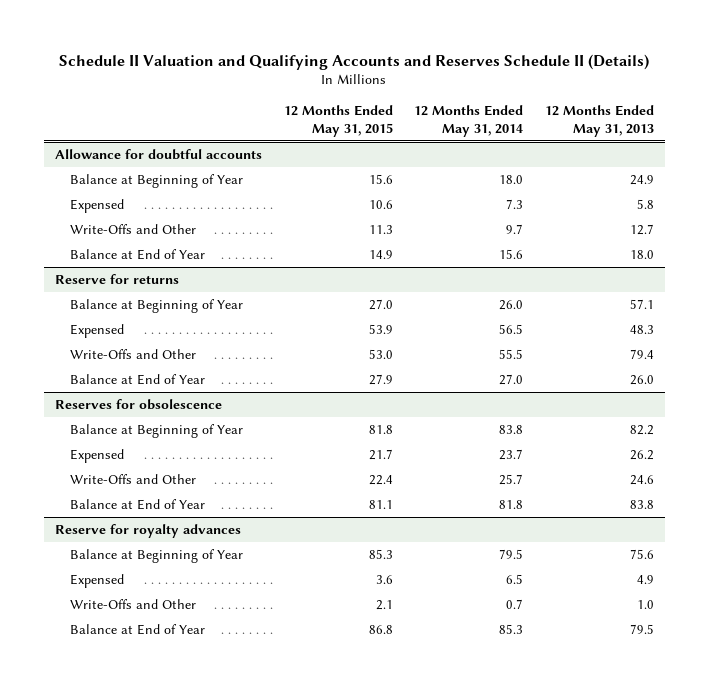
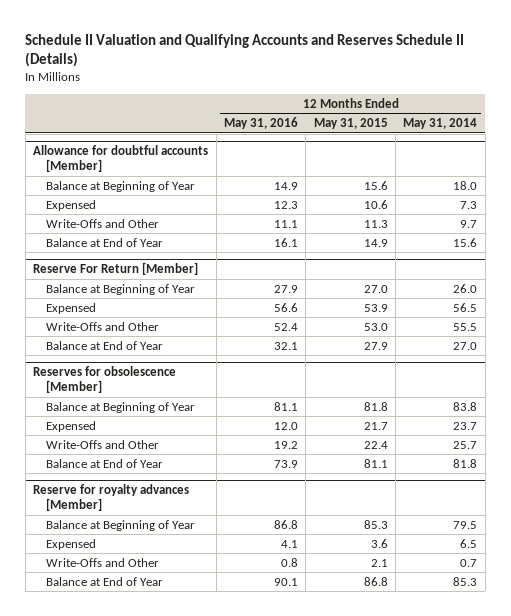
[544,105,654,137] 12 Months Ended May 31, 2013 -> none
none -> [223,117,298,130] May 31, 2016
[54,148,262,160] Allowance for doubtful accounts -> [33,145,209,173] Allowance for doubtful accounts [Member]
[54,273,179,284] Reserve for returns -> [33,262,199,276] Reserve For Return [Member]
[54,398,222,410] Reserves for obsolescence -> [33,366,177,394] Reserves for obsolescence [Member]
[54,523,241,538] Reserve for royalty advances -> [33,484,190,512] Reserve for royalty advances [Member]

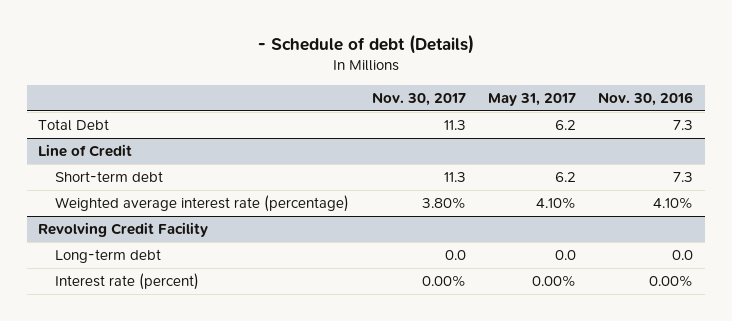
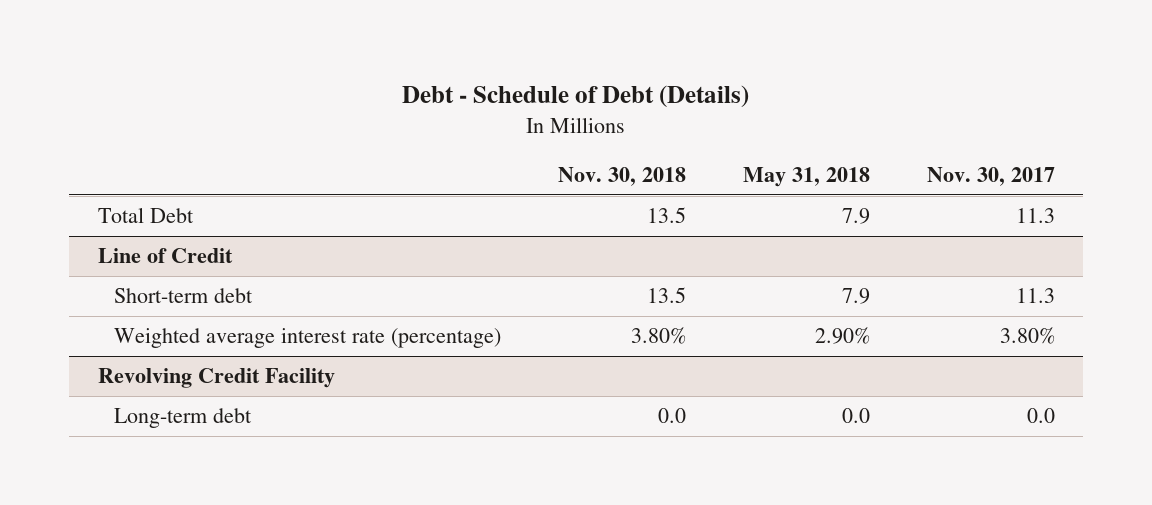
[257,33,474,54] - Schedule of debt (Details) -> [402,85,750,109] Debt - Schedule of Debt (Details)
[487,92,576,106] May 31, 2017 -> none
[598,91,694,106] Nov. 30, 2016 -> none
none -> [557,167,686,187] Nov. 30, 2018
none -> [742,167,870,188] May 31, 2018
[55,273,200,291] Interest rate (percent) -> none

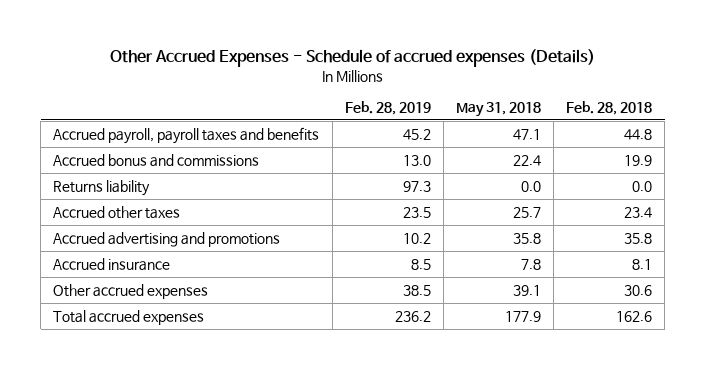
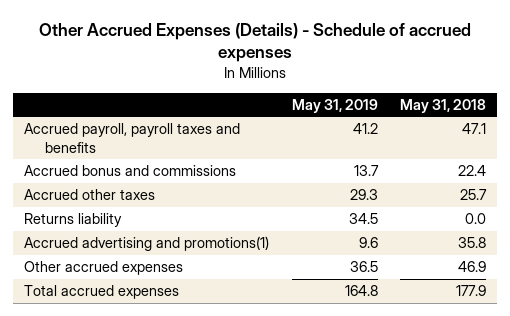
[109,49,595,68] Other Accrued Expenses - Schedule of accrued expenses (Details) -> [39,22,472,63] Other Accrued Expenses (Details) - Schedule of accrued expenses
[344,100,431,115] Feb. 28, 2019 -> none
[565,100,652,115] Feb. 28, 2018 -> none
none -> [291,98,378,113] May 31, 2019
[53,257,171,271] Accrued insurance -> none
[53,179,151,196] Returns liability -> [24,213,123,228] Returns liability
[53,231,281,247] Accrued advertising and promotions -> [24,236,270,252] Accrued advertising and promotions(1)
[512,284,541,296] 39.1 -> [458,261,487,273] 46.9

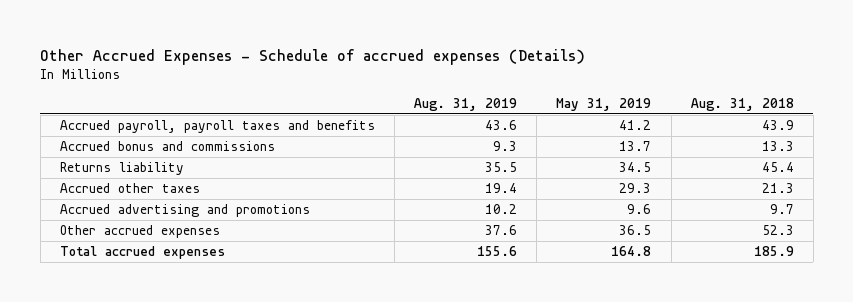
[39,22,472,63] Other Accrued Expenses (Details) - Schedule of accrued expenses -> [40,48,586,65] Other Accrued Expenses - Schedule of accrued expenses (Details)
[400,98,487,113] May 31, 2018 -> none
none -> [414,97,518,111] Aug. 31, 2019
none -> [690,97,794,111] Aug. 31, 2018
[24,189,156,201] Accrued other taxes -> [59,183,200,194] Accrued other taxes
[24,236,270,252] Accrued advertising and promotions(1) -> [59,204,310,218] Accrued advertising and promotions

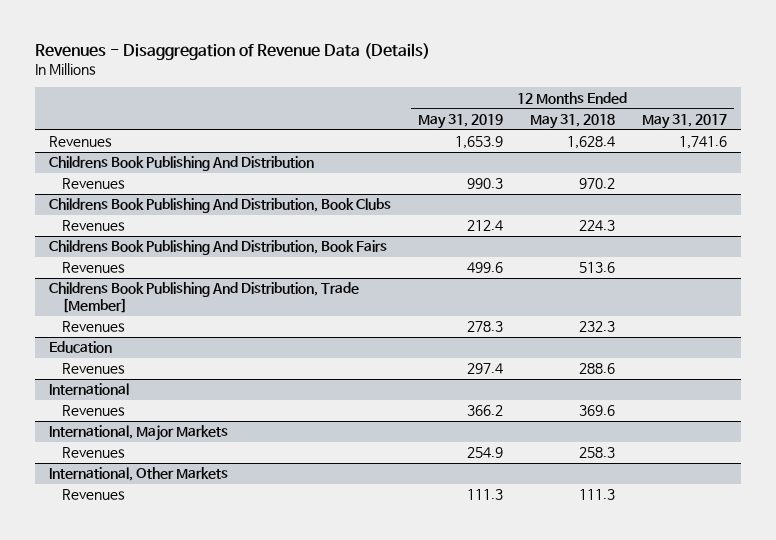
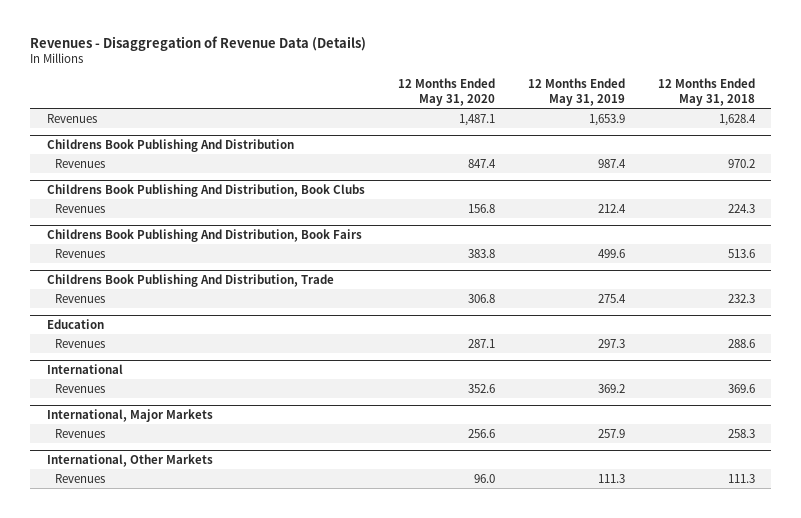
[642,113,728,129] May 31, 2017 -> none
none -> [397,78,495,106] 12 Months Ended May 31, 2020
[466,178,503,190] 990.3 -> [597,158,626,168] 987.4
[48,282,359,314] Childrens Book Publishing And Distribution, Trade [Member] -> [46,273,334,287] Childrens Book Publishing And Distribution, Trade
[466,321,503,333] 278.3 -> [597,293,626,303] 275.4
[466,363,503,375] 297.4 -> [597,338,625,348] 297.3
[466,405,503,417] 366.2 -> [597,383,625,393] 369.2
[466,447,503,459] 254.9 -> [597,428,625,438] 257.9

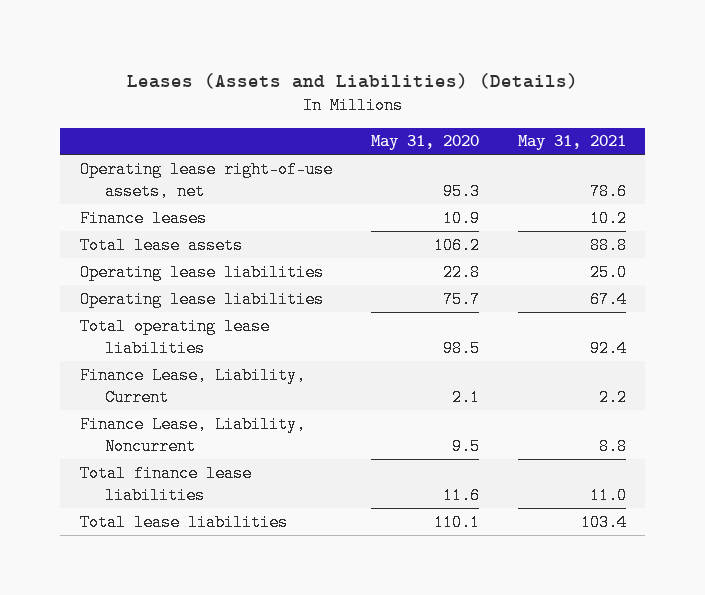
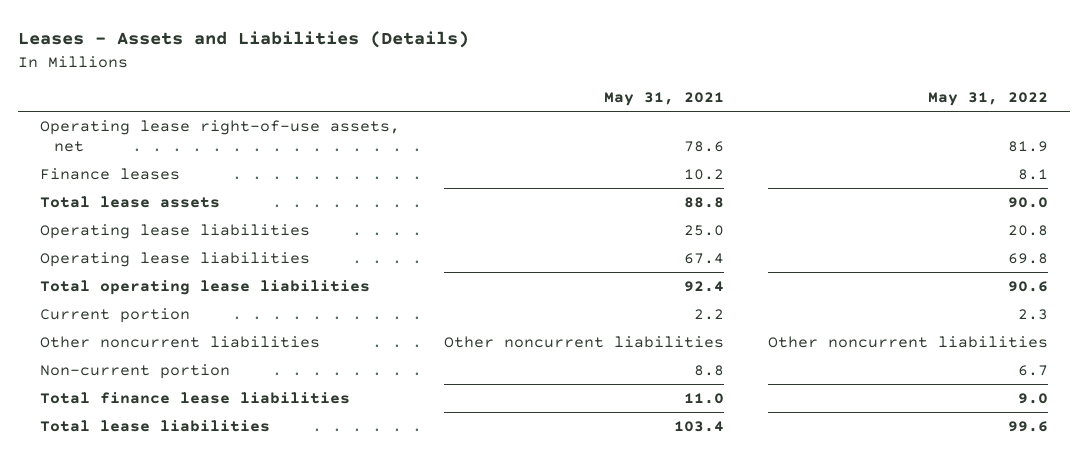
[126,72,578,89] Leases (Assets and Liabilities) (Details) -> [18,31,470,49] Leases - Assets and Liabilities (Details)
[370,135,479,151] May 31, 2020 -> none
none -> [928,92,1049,107] May 31, 2022
[79,366,306,406] Finance Lease, Liability, Current -> [40,307,191,323] Current portion
none -> [40,335,321,348] Other noncurrent liabilities
[79,415,306,455] Finance Lease, Liability, Noncurrent -> [40,363,231,379] Non-current portion

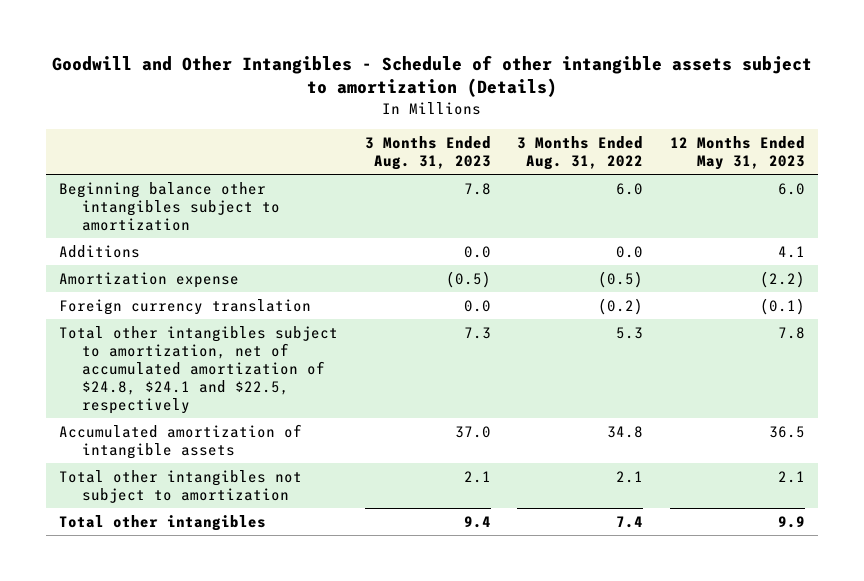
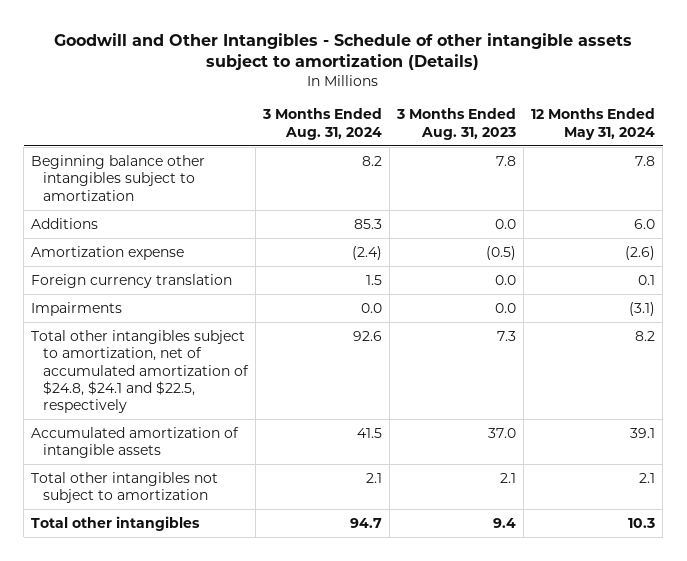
[517,135,644,170] 3 Months Ended Aug. 31, 2022 -> none
[669,135,805,170] 12 Months Ended May 31, 2023 -> none
none -> [262,108,383,140] 3 Months Ended Aug. 31, 2024
none -> [531,108,656,140] 12 Months Ended May 31, 2024
none -> [31,301,123,316] Impairments

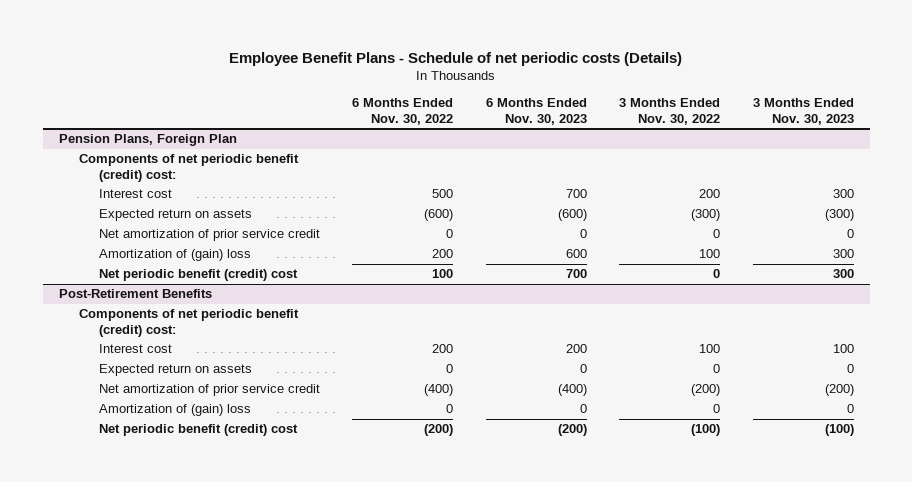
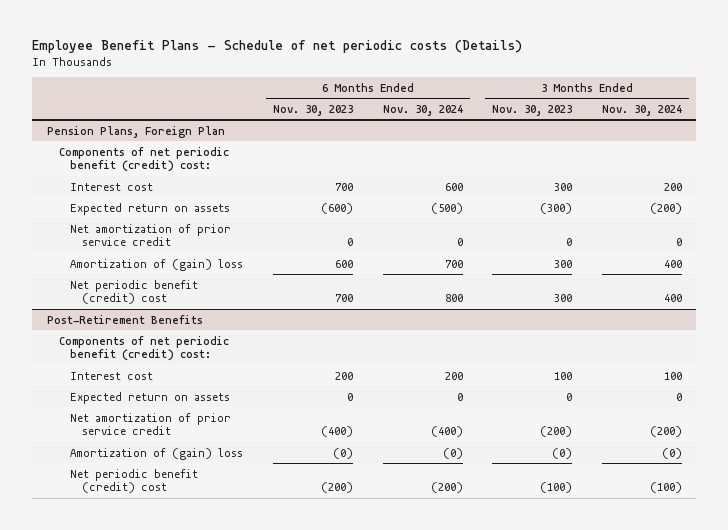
[352,98,454,126] 6 Months Ended Nov. 30, 2022 -> none
[619,98,721,126] 3 Months Ended Nov. 30, 2022 -> none
none -> [382,104,463,116] Nov. 30, 2024
none -> [601,104,682,116] Nov. 30, 2024
[579,404,587,414] 0 -> [332,447,353,459] (0)
[846,404,854,414] 0 -> [552,447,573,459] (0)

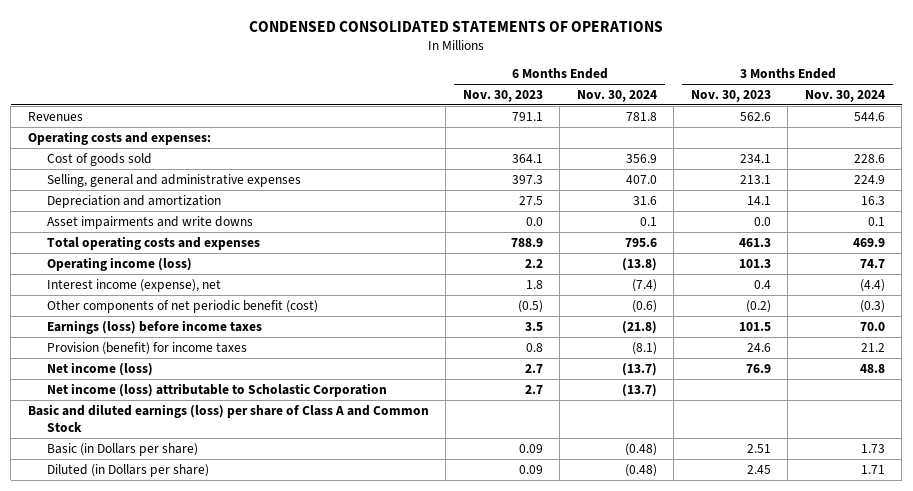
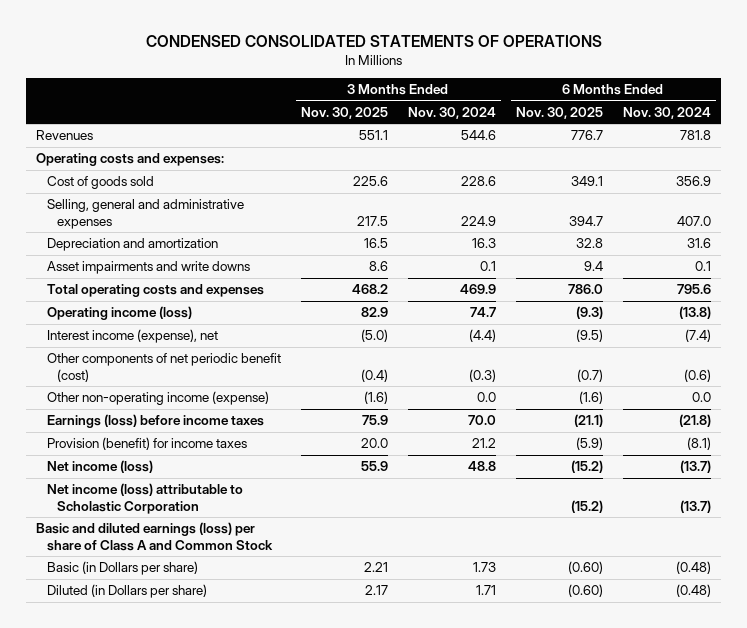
[462,89,543,102] Nov. 30, 2023 -> none
[690,89,771,102] Nov. 30, 2023 -> none
none -> [300,106,388,119] Nov. 30, 2025
none -> [515,106,603,119] Nov. 30, 2025
none -> [46,391,269,406] Other non-operating income (expense)

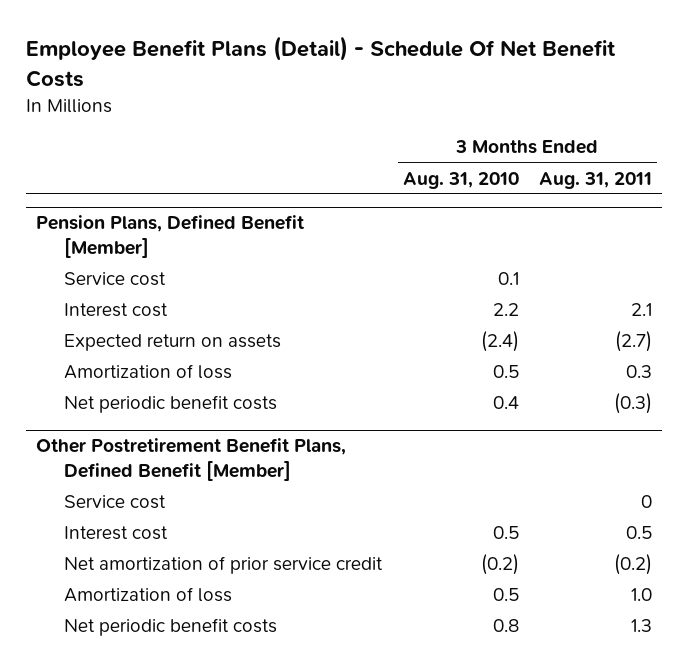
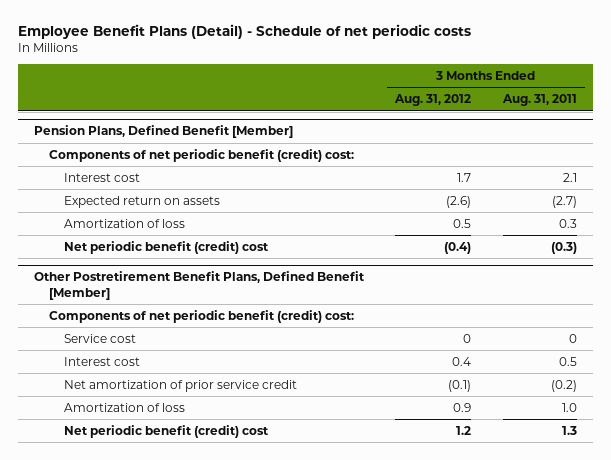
[26,36,617,87] Employee Benefit Plans (Detail) - Schedule Of Net Benefit Costs -> [17,24,471,40] Employee Benefit Plans (Detail) - Schedule of net periodic costs
[402,171,519,189] Aug. 31, 2010 -> none
none -> [394,94,472,107] Aug. 31, 2012
[64,272,167,287] Service cost -> none
none -> [48,148,354,162] Components of net periodic benefit (credit) cost:
[64,395,278,414] Net periodic benefit costs -> [64,240,270,254] Net periodic benefit (credit) cost
none -> [48,309,354,323] Components of net periodic benefit (credit) cost:
[64,618,278,637] Net periodic benefit costs -> [64,424,270,438] Net periodic benefit (credit) cost

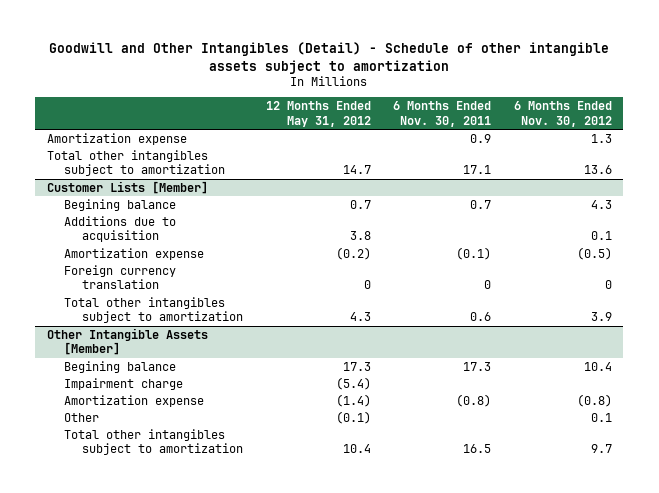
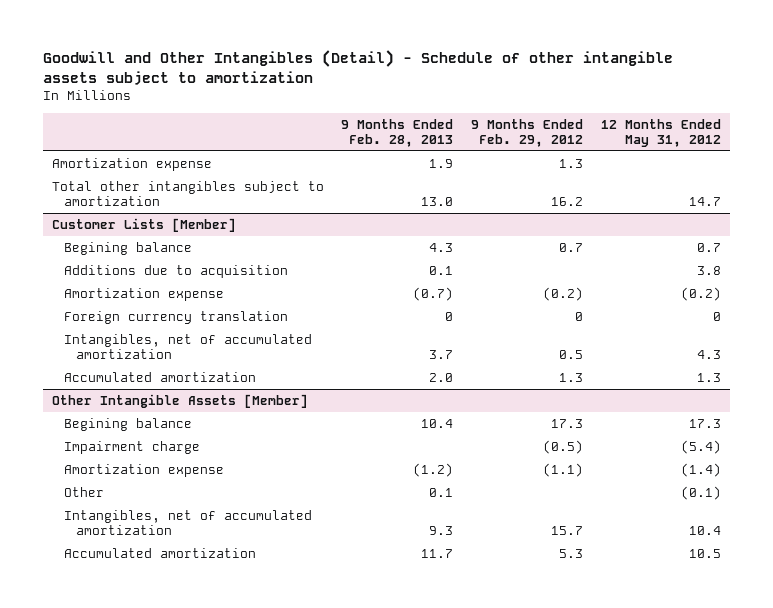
[393,101,492,127] 6 Months Ended Nov. 30, 2011 -> none
[514,101,613,127] 6 Months Ended Nov. 30, 2012 -> none
none -> [341,118,454,147] 9 Months Ended Feb. 28, 2013
none -> [471,118,584,147] 9 Months Ended Feb. 29, 2012
[64,296,243,324] Total other intangibles subject to amortization -> none
none -> [63,333,312,359] Intangibles, net of accumulated amortization
none -> [63,371,256,382] Accumulated amortization
[64,428,243,456] Total other intangibles subject to amortization -> none
none -> [63,509,312,535] Intangibles, net of accumulated amortization
none -> [63,547,256,558] Accumulated amortization

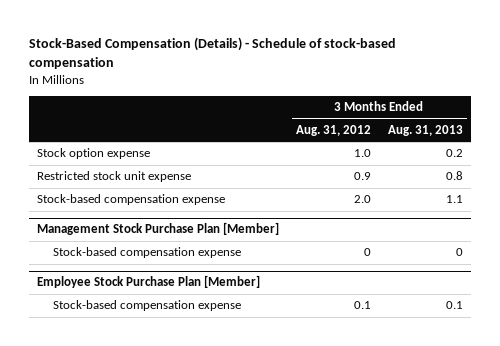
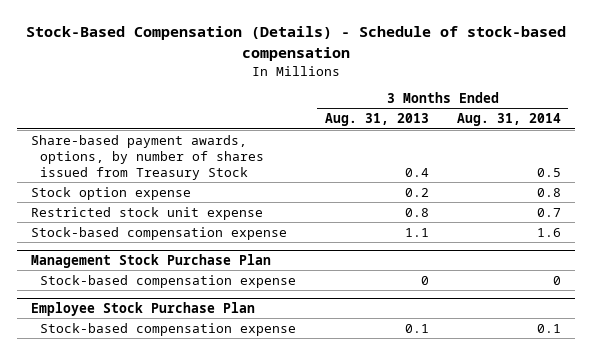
[295,125,371,137] Aug. 31, 2012 -> none
none -> [456,113,561,127] Aug. 31, 2014
none -> [30,134,265,180] Share-based payment awards, options, by number of shares issued from Treasury Stock
[37,222,280,236] Management Stock Purchase Plan [Member] -> [30,253,271,268] Management Stock Purchase Plan
[37,275,261,289] Employee Stock Purchase Plan [Member] -> [30,301,255,316] Employee Stock Purchase Plan

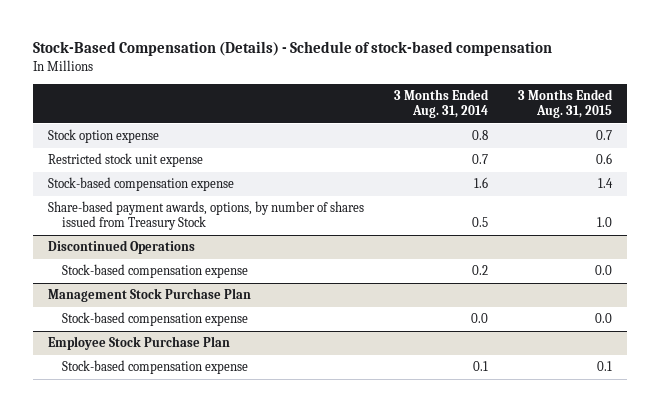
[324,113,429,127] Aug. 31, 2013 -> none
none -> [518,88,614,119] 3 Months Ended Aug. 31, 2015
[30,134,265,180] Share-based payment awards, options, by number of shares issued from Treasury Stock -> [48,201,365,231] Share-based payment awards, options, by number of shares issued from Treasury Stock
none -> [48,240,196,255] Discontinued Operations
none -> [61,264,248,279] Stock-based compensation expense
[552,275,561,285] 0 -> [471,313,489,324] 0.0

